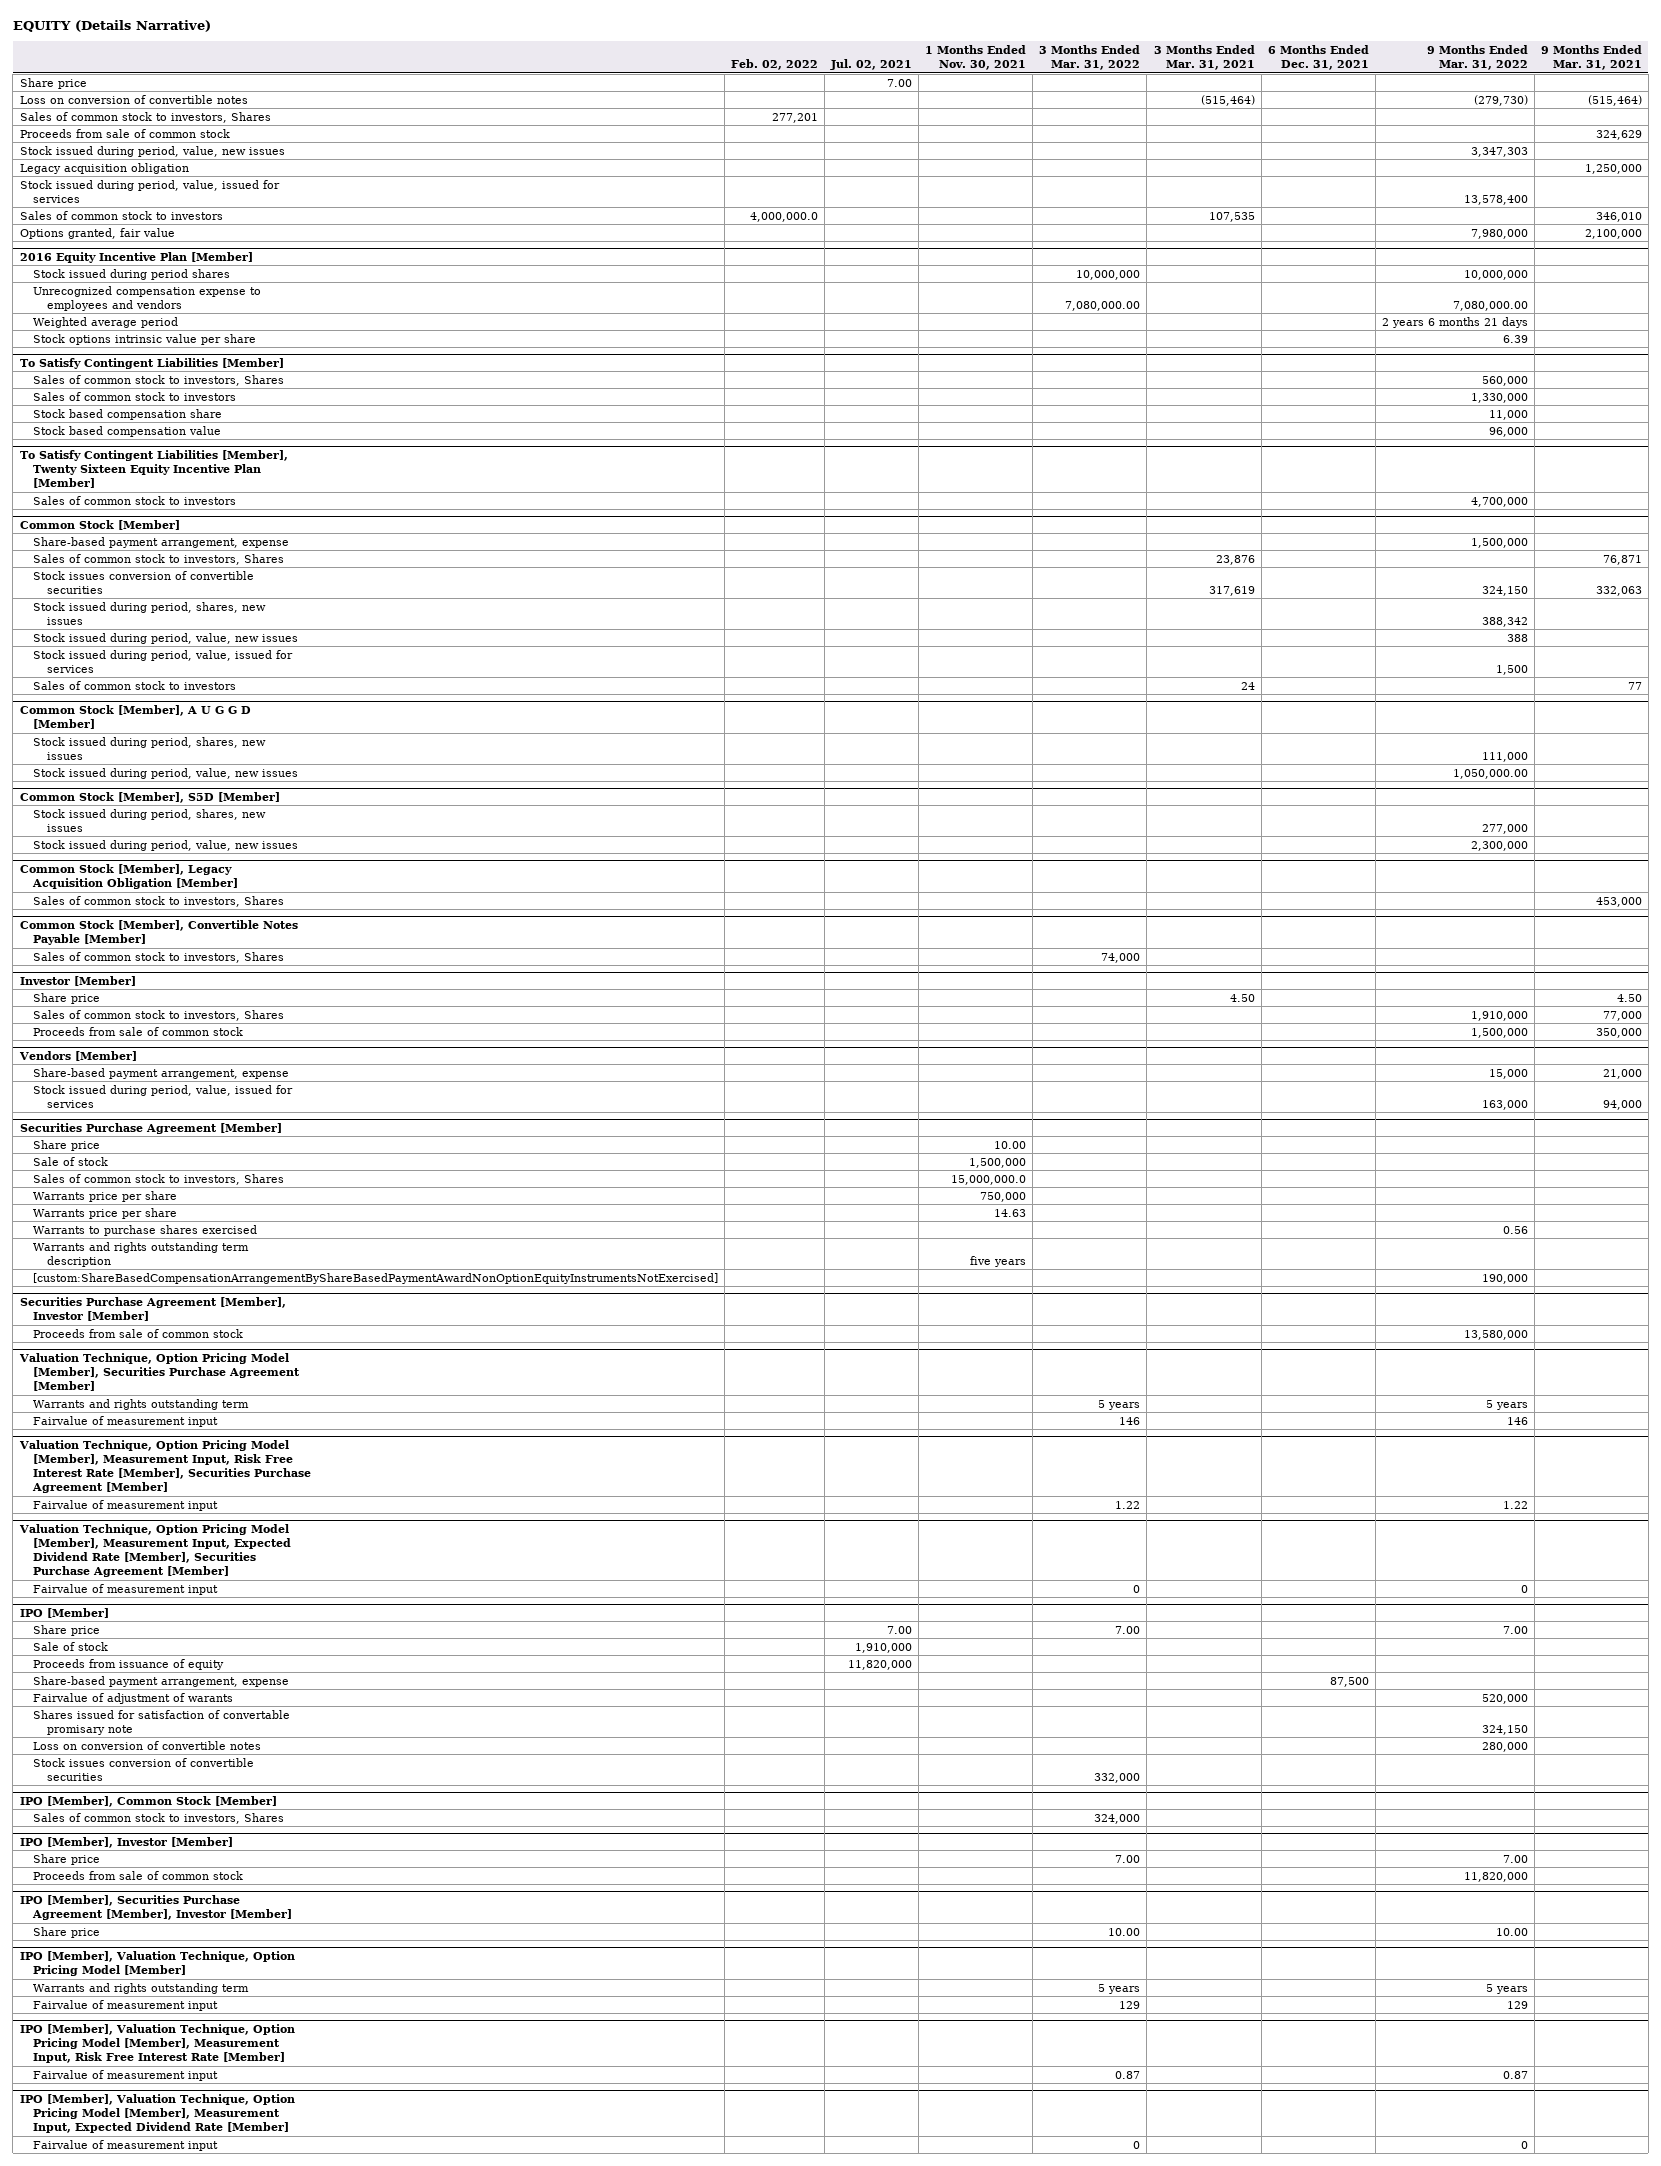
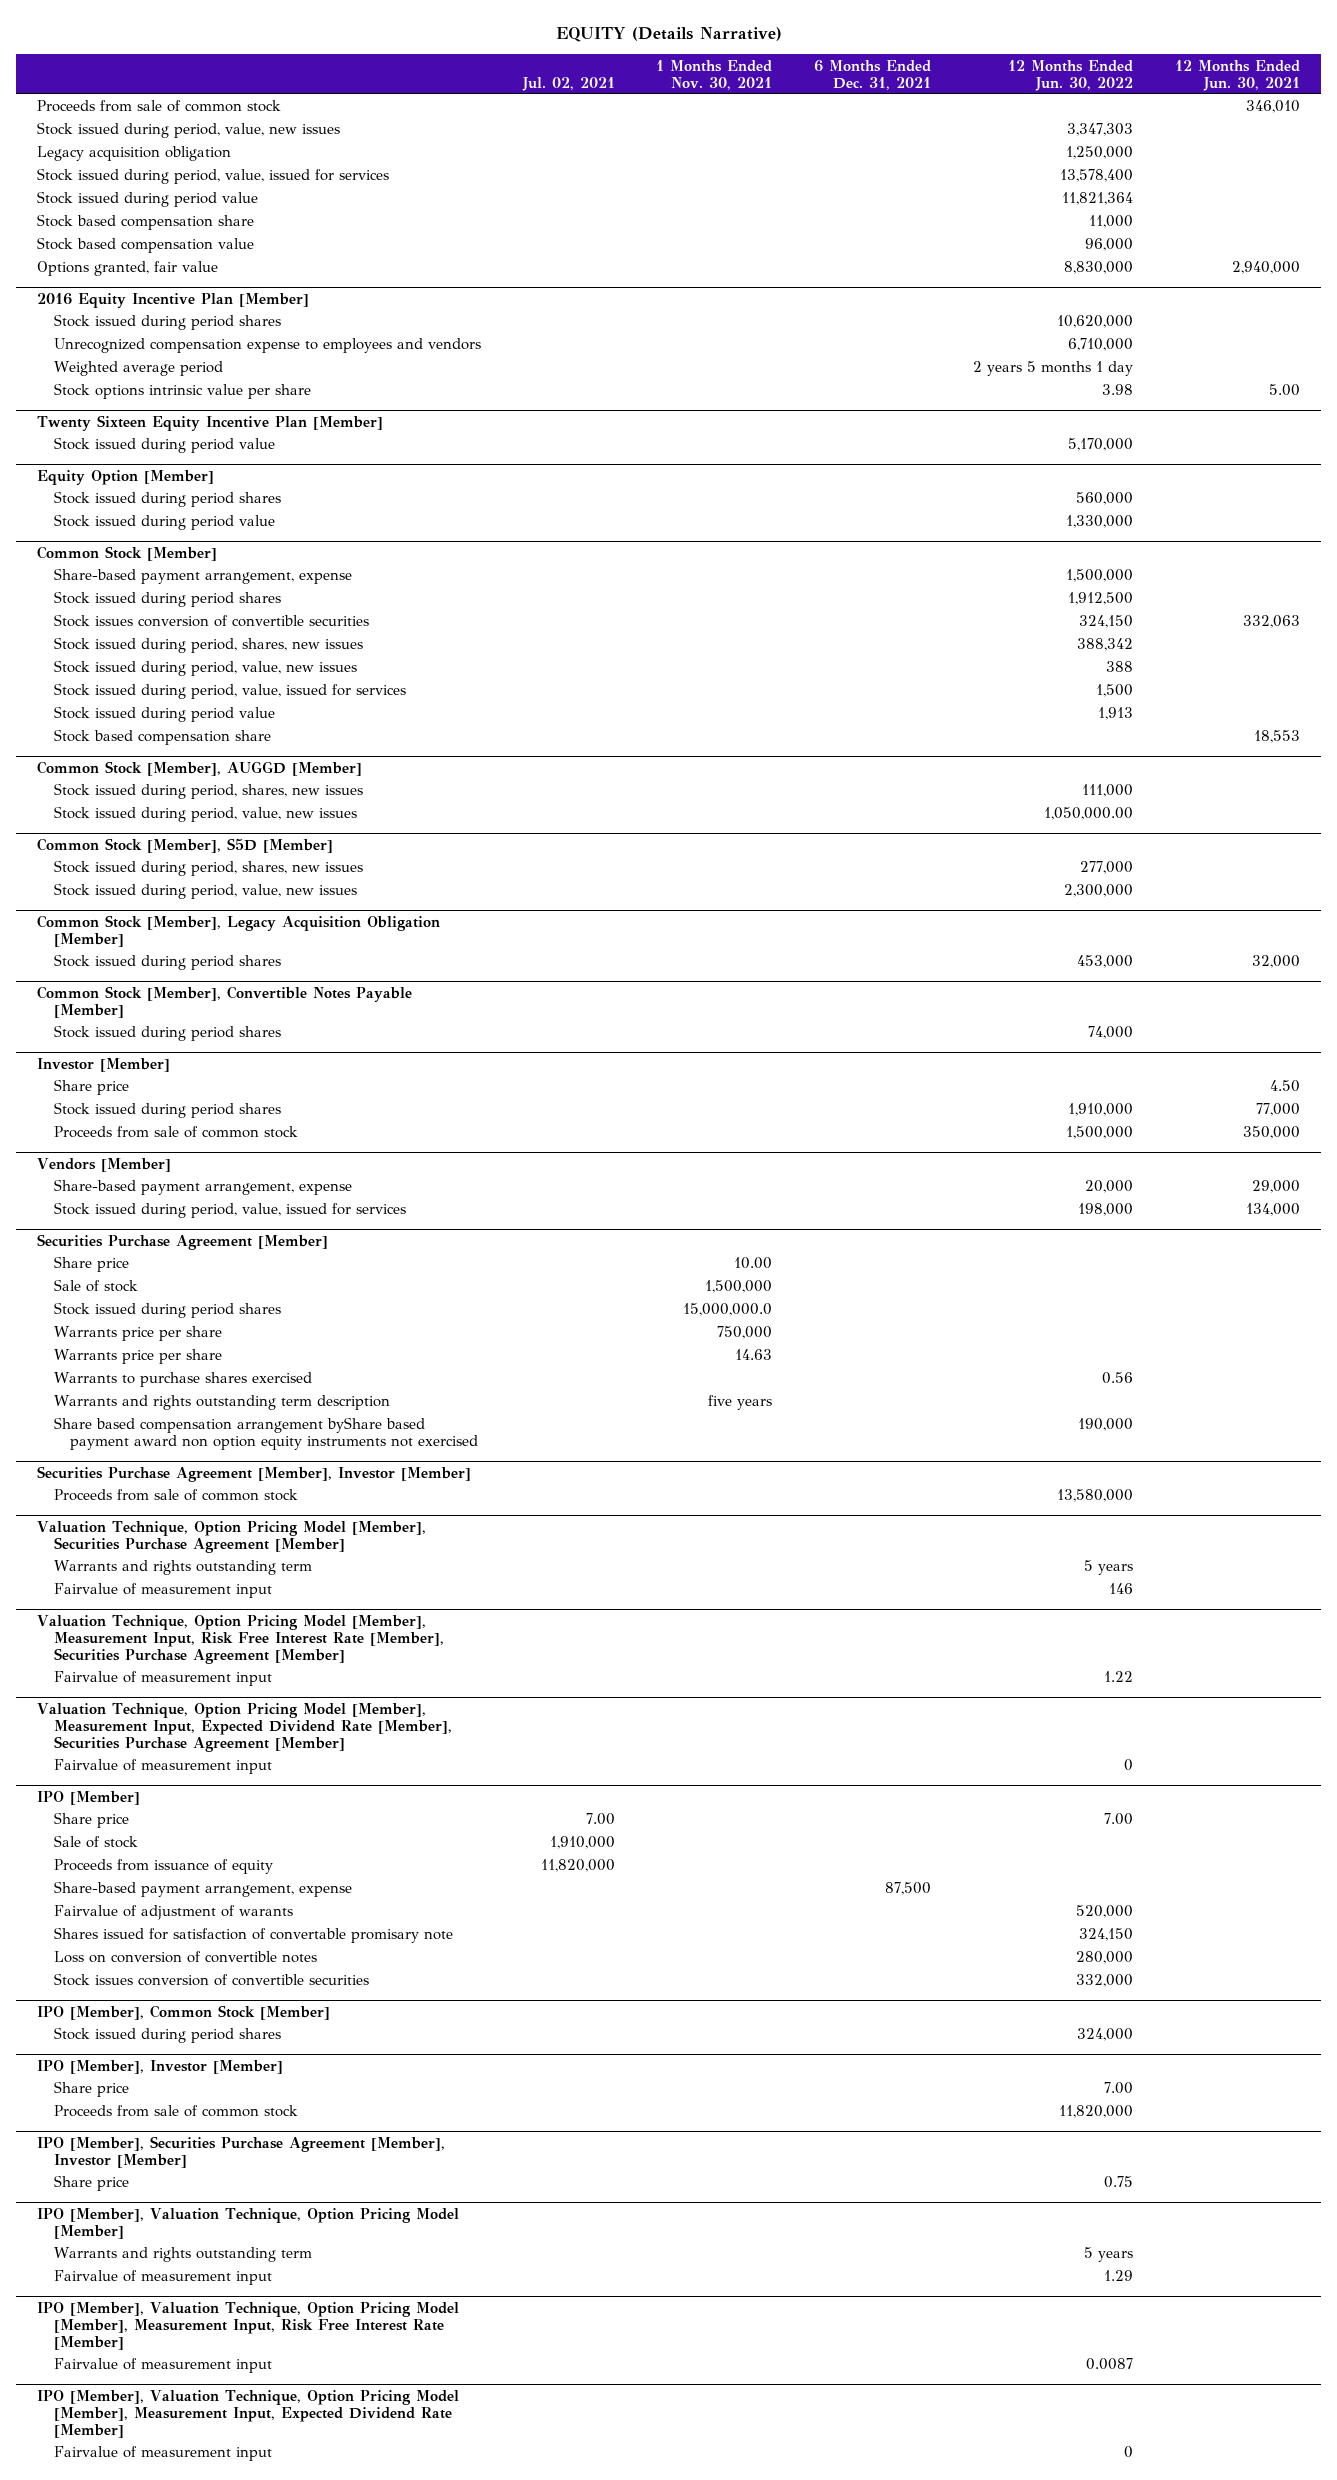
[731,59,819,71] Feb. 02, 2022 -> none
[1039,44,1141,71] 3 Months Ended Mar. 31, 2022 -> none
[1153,44,1255,71] 3 Months Ended Mar. 31, 2021 -> none
[1426,44,1528,71] 9 Months Ended Mar. 31, 2022 -> none
[1540,44,1642,71] 9 Months Ended Mar. 31, 2021 -> none
none -> [1008,59,1134,91] 12 Months Ended Jun. 30, 2022
none -> [1174,59,1300,91] 12 Months Ended Jun. 30, 2021
[19,77,87,89] Share price -> none
[19,94,248,104] Loss on conversion of convertible notes -> none
[19,111,271,123] Sales of common stock to investors, Shares -> none
[19,210,223,220] Sales of common stock to investors -> [37,191,259,208] Stock issued during period value
none -> [37,214,255,231] Stock based compensation share
none -> [37,237,255,254] Stock based compensation value
[19,357,284,369] To Satisfy Contingent Liabilities [Member] -> none
[33,374,285,386] Sales of common stock to investors, Shares -> none
[33,391,237,401] Sales of common stock to investors -> none
[33,408,223,420] Stock based compensation share -> none
[33,425,222,437] Stock based compensation value -> none
[19,449,288,489] To Satisfy Contingent Liabilities [Member], Twenty Sixteen Equity Incentive Plan [Member] -> [37,414,384,431] Twenty Sixteen Equity Incentive Plan [Member]
[33,495,237,505] Sales of common stock to investors -> [53,437,275,454] Stock issued during period value
none -> [37,469,215,485] Equity Option [Member]
none -> [53,491,281,508] Stock issued during period shares
none -> [53,514,275,531] Stock issued during period value
[33,553,285,565] Sales of common stock to investors, Shares -> [53,591,281,608] Stock issued during period shares
[19,704,251,729] Common Stock [Member], A U G G D [Member] -> none
[33,736,267,760] Stock issued during period, shares, new issues -> none
[33,767,299,779] Stock issued during period, value, new issues -> none
[33,680,237,690] Sales of common stock to investors -> [53,706,275,723] Stock issued during period value
none -> [53,729,271,746] Stock based compensation share
none -> [37,760,363,776] Common Stock [Member], AUGGD [Member]
none -> [53,783,363,800] Stock issued during period, shares, new issues
none -> [53,806,357,823] Stock issued during period, value, new issues
[33,895,285,907] Sales of common stock to investors, Shares -> [53,954,281,971] Stock issued during period shares
[33,951,285,963] Sales of common stock to investors, Shares -> [53,1025,281,1042] Stock issued during period shares
[33,1009,285,1021] Sales of common stock to investors, Shares -> [53,1102,281,1119] Stock issued during period shares
[33,1173,285,1185] Sales of common stock to investors, Shares -> [53,1302,281,1319] Stock issued during period shares
[33,1272,719,1284] [custom:ShareBasedCompensationArrangementByShareBasedPaymentAwardNonOptionEquityInstrumentsNotExercised] -> [53,1417,479,1451] Share based compensation arrangement byShare based payment award non option equity instruments not exercised
[33,1812,285,1824] Sales of common stock to investors, Shares -> [53,2027,281,2044] Stock issued during period shares

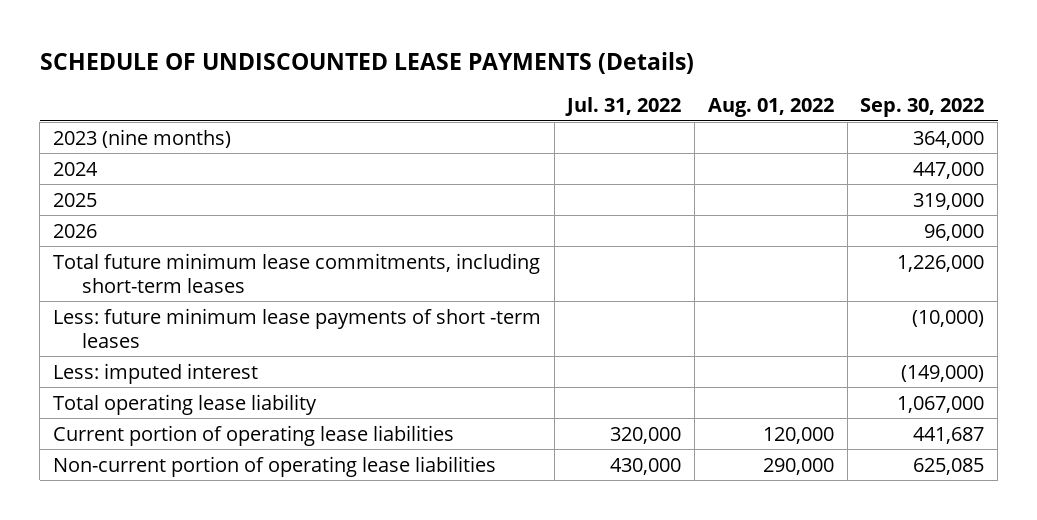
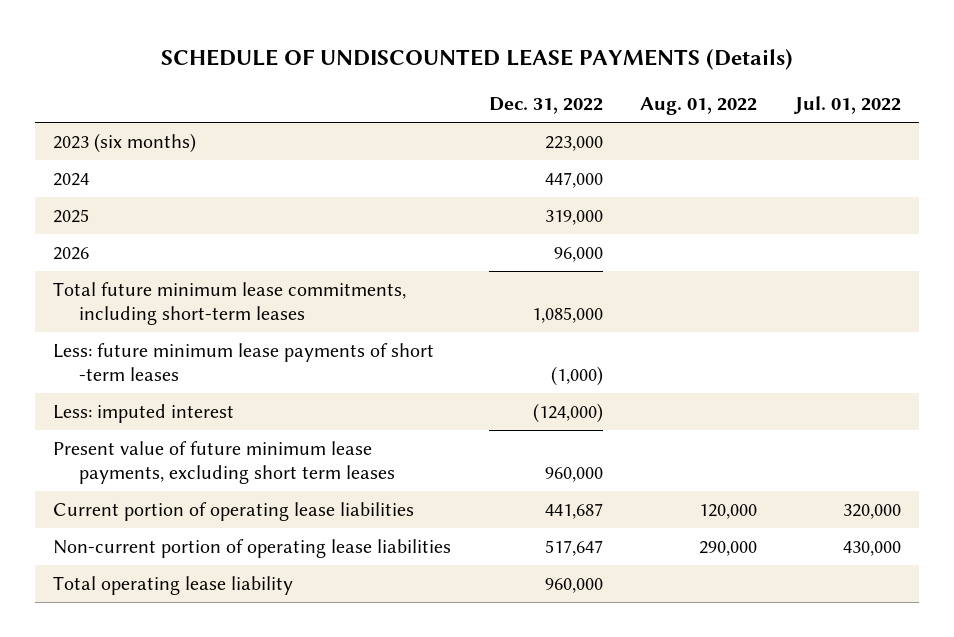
[565,96,682,116] Jul. 31, 2022 -> none
[860,97,985,117] Sep. 30, 2022 -> none
none -> [488,97,603,115] Dec. 31, 2022
none -> [792,96,901,115] Jul. 01, 2022
[52,128,231,148] 2023 (nine months) -> [53,133,197,154] 2023 (six months)
none -> [53,441,396,484] Present value of future minimum lease payments, excluding short term leases
[52,393,317,415] Total operating lease liability -> [53,576,294,596] Total operating lease liability

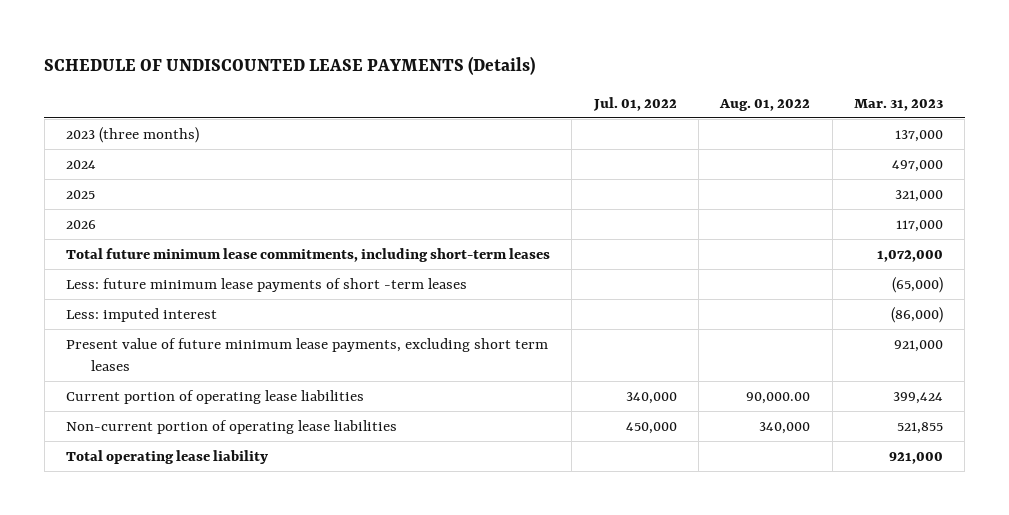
[488,97,603,115] Dec. 31, 2022 -> none
none -> [853,98,943,111] Mar. 31, 2023
[53,133,197,154] 2023 (six months) -> [65,126,199,143] 2023 (three months)
[699,504,758,520] 120,000 -> [746,391,811,404] 90,000.00
[842,504,901,520] 320,000 -> [625,391,677,404] 340,000
[699,541,758,557] 290,000 -> [759,421,811,434] 340,000
[842,541,901,557] 430,000 -> [625,421,677,434] 450,000

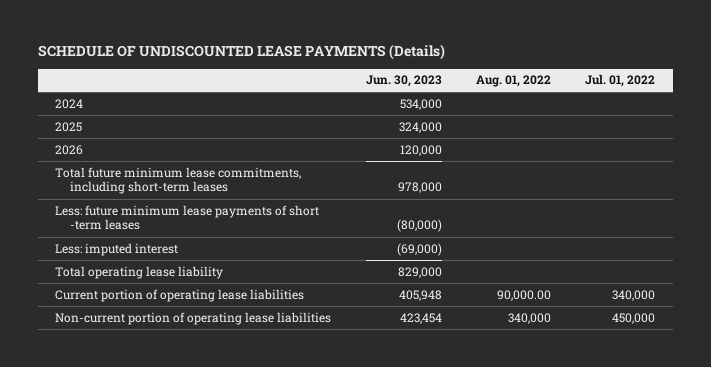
[853,98,943,111] Mar. 31, 2023 -> none
none -> [365,75,442,88] Jun. 30, 2023
[65,126,199,143] 2023 (three months) -> none
[65,337,548,372] Present value of future minimum lease payments, excluding short term leases -> none
[65,449,268,464] Total operating lease liability -> [55,265,224,279] Total operating lease liability

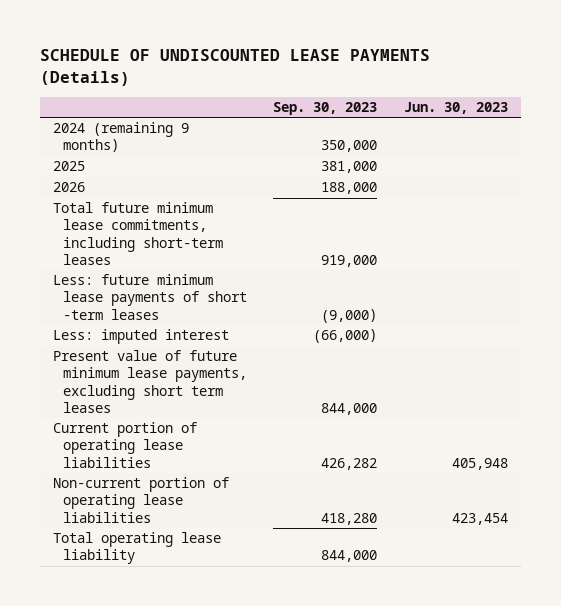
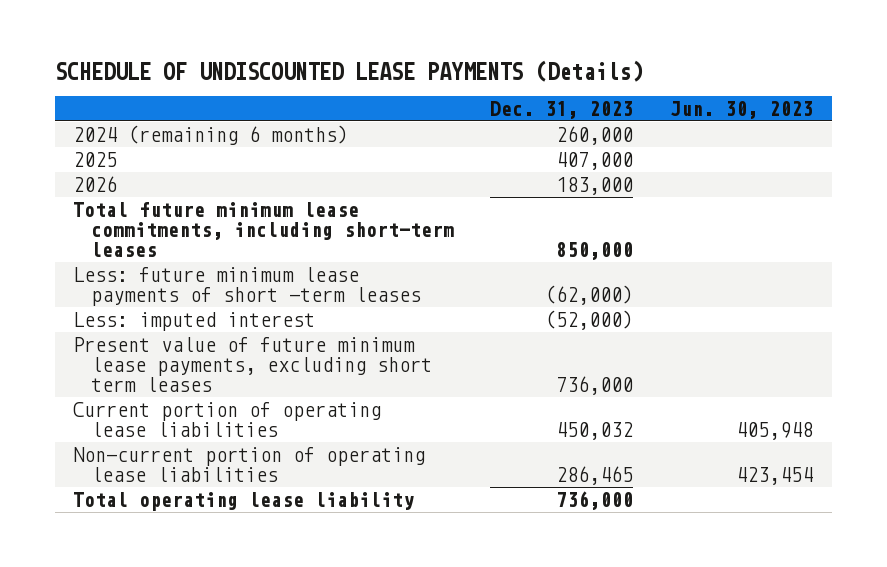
[273,101,378,115] Sep. 30, 2023 -> none
none -> [490,101,634,120] Dec. 31, 2023
[53,122,190,153] 2024 (remaining 9 months) -> [73,124,349,145] 2024 (remaining 6 months)

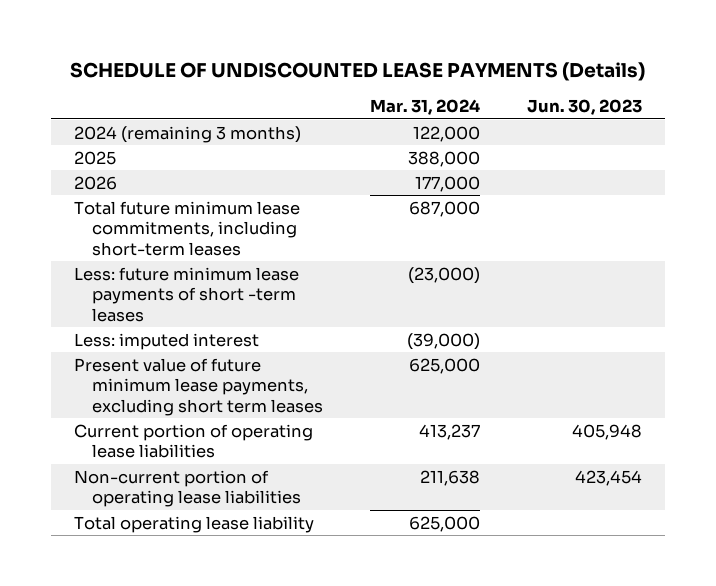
[490,101,634,120] Dec. 31, 2023 -> none
none -> [370,99,481,116] Mar. 31, 2024
[73,124,349,145] 2024 (remaining 6 months) -> [74,125,302,143] 2024 (remaining 3 months)

